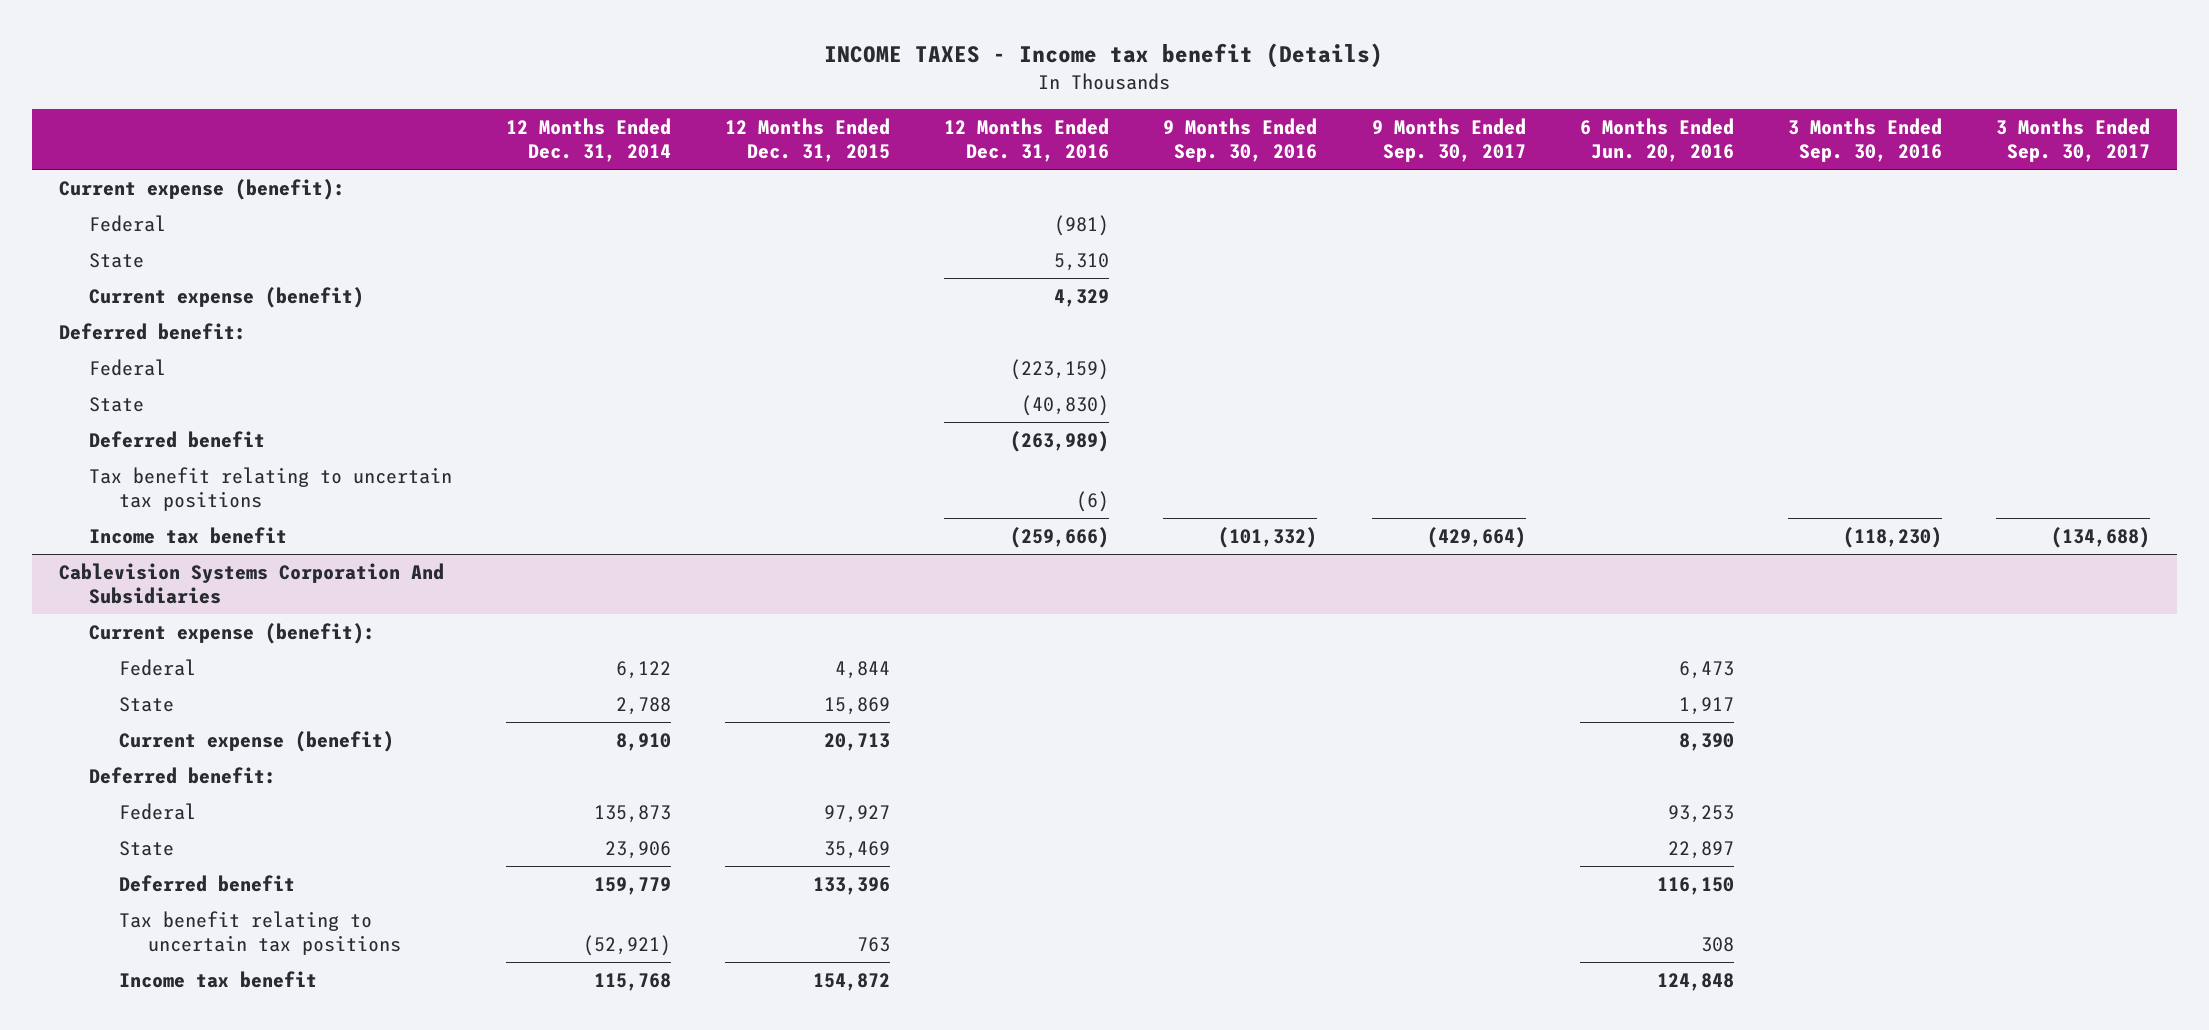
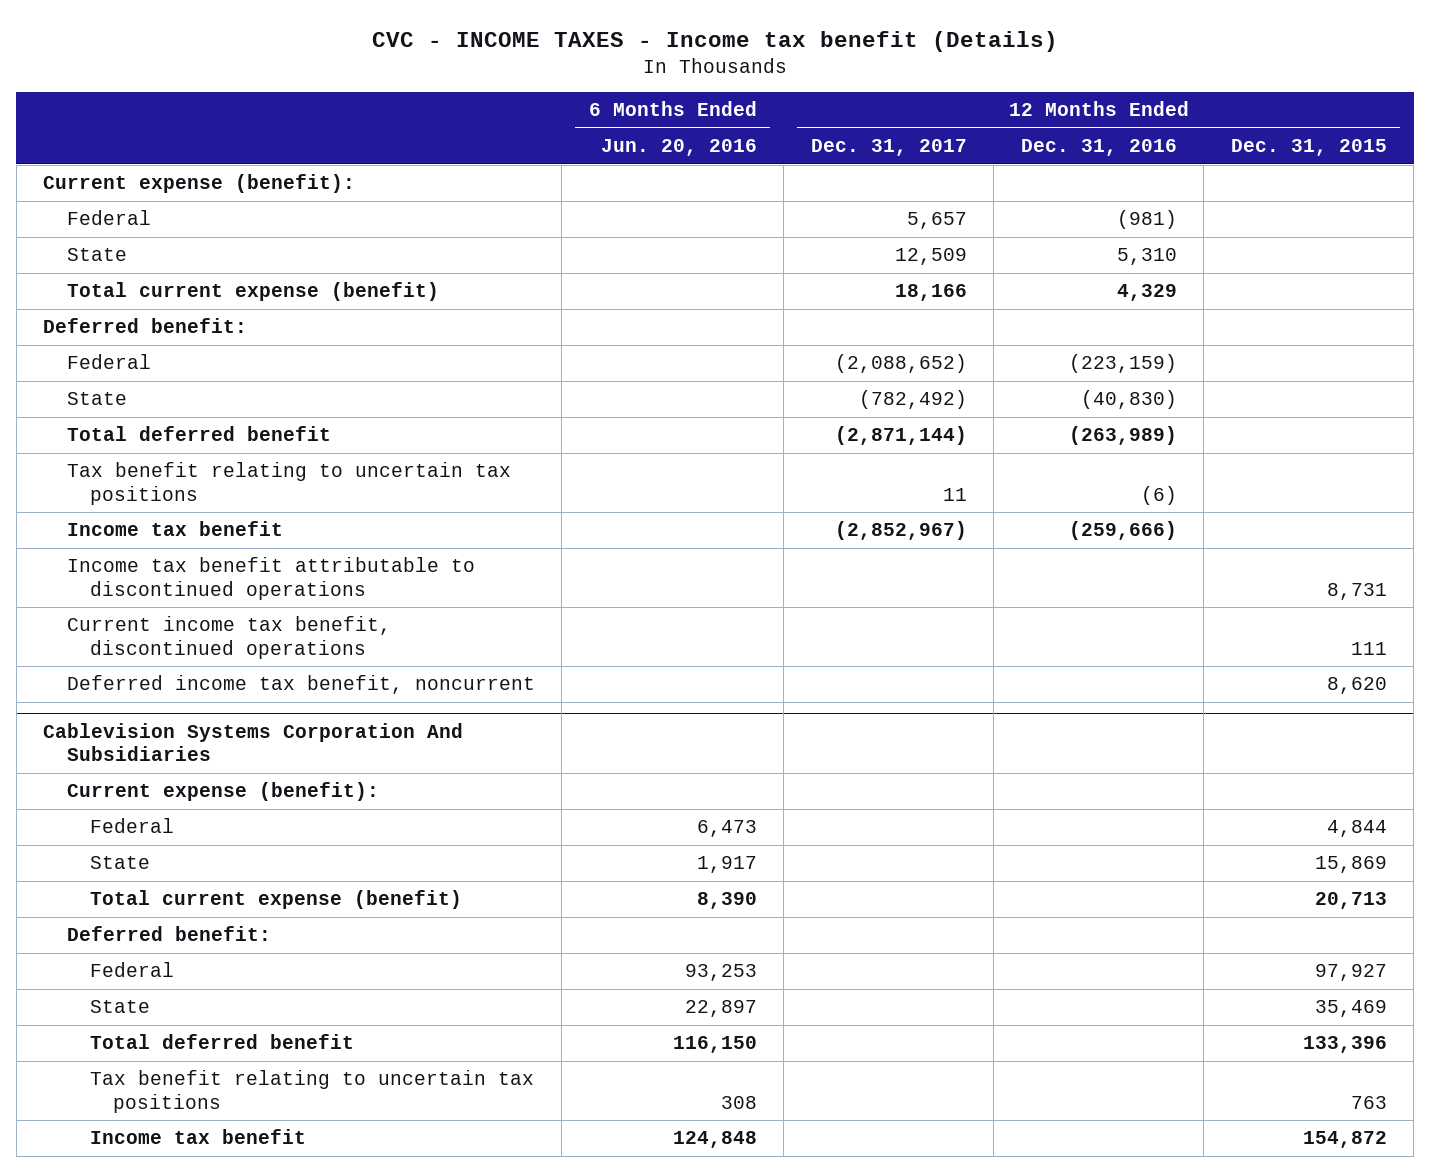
[824,43,1384,69] INCOME TAXES - Income tax benefit (Details) -> [372,30,1059,52] CVC - INCOME TAXES - Income tax benefit (Details)
[505,117,671,162] 12 Months Ended Dec. 31, 2014 -> none
[1163,117,1318,162] 9 Months Ended Sep. 30, 2016 -> none
[1371,117,1526,162] 9 Months Ended Sep. 30, 2017 -> none
[1787,117,1942,162] 3 Months Ended Sep. 30, 2016 -> none
[1996,117,2151,162] 3 Months Ended Sep. 30, 2017 -> none
none -> [810,139,967,157] Dec. 31, 2017
[88,287,364,309] Current expense (benefit) -> [66,282,439,302] Total current expense (benefit)
[88,431,265,449] Deferred benefit -> [66,426,331,442] Total deferred benefit
none -> [66,557,475,600] Income tax benefit attributable to discontinued operations
none -> [66,616,391,659] Current income tax benefit, discontinued operations
none -> [66,675,535,695] Deferred income tax benefit, noncurrent
[118,731,394,753] Current expense (benefit) -> [89,890,462,910] Total current expense (benefit)
[118,875,295,893] Deferred benefit -> [89,1034,354,1050] Total deferred benefit

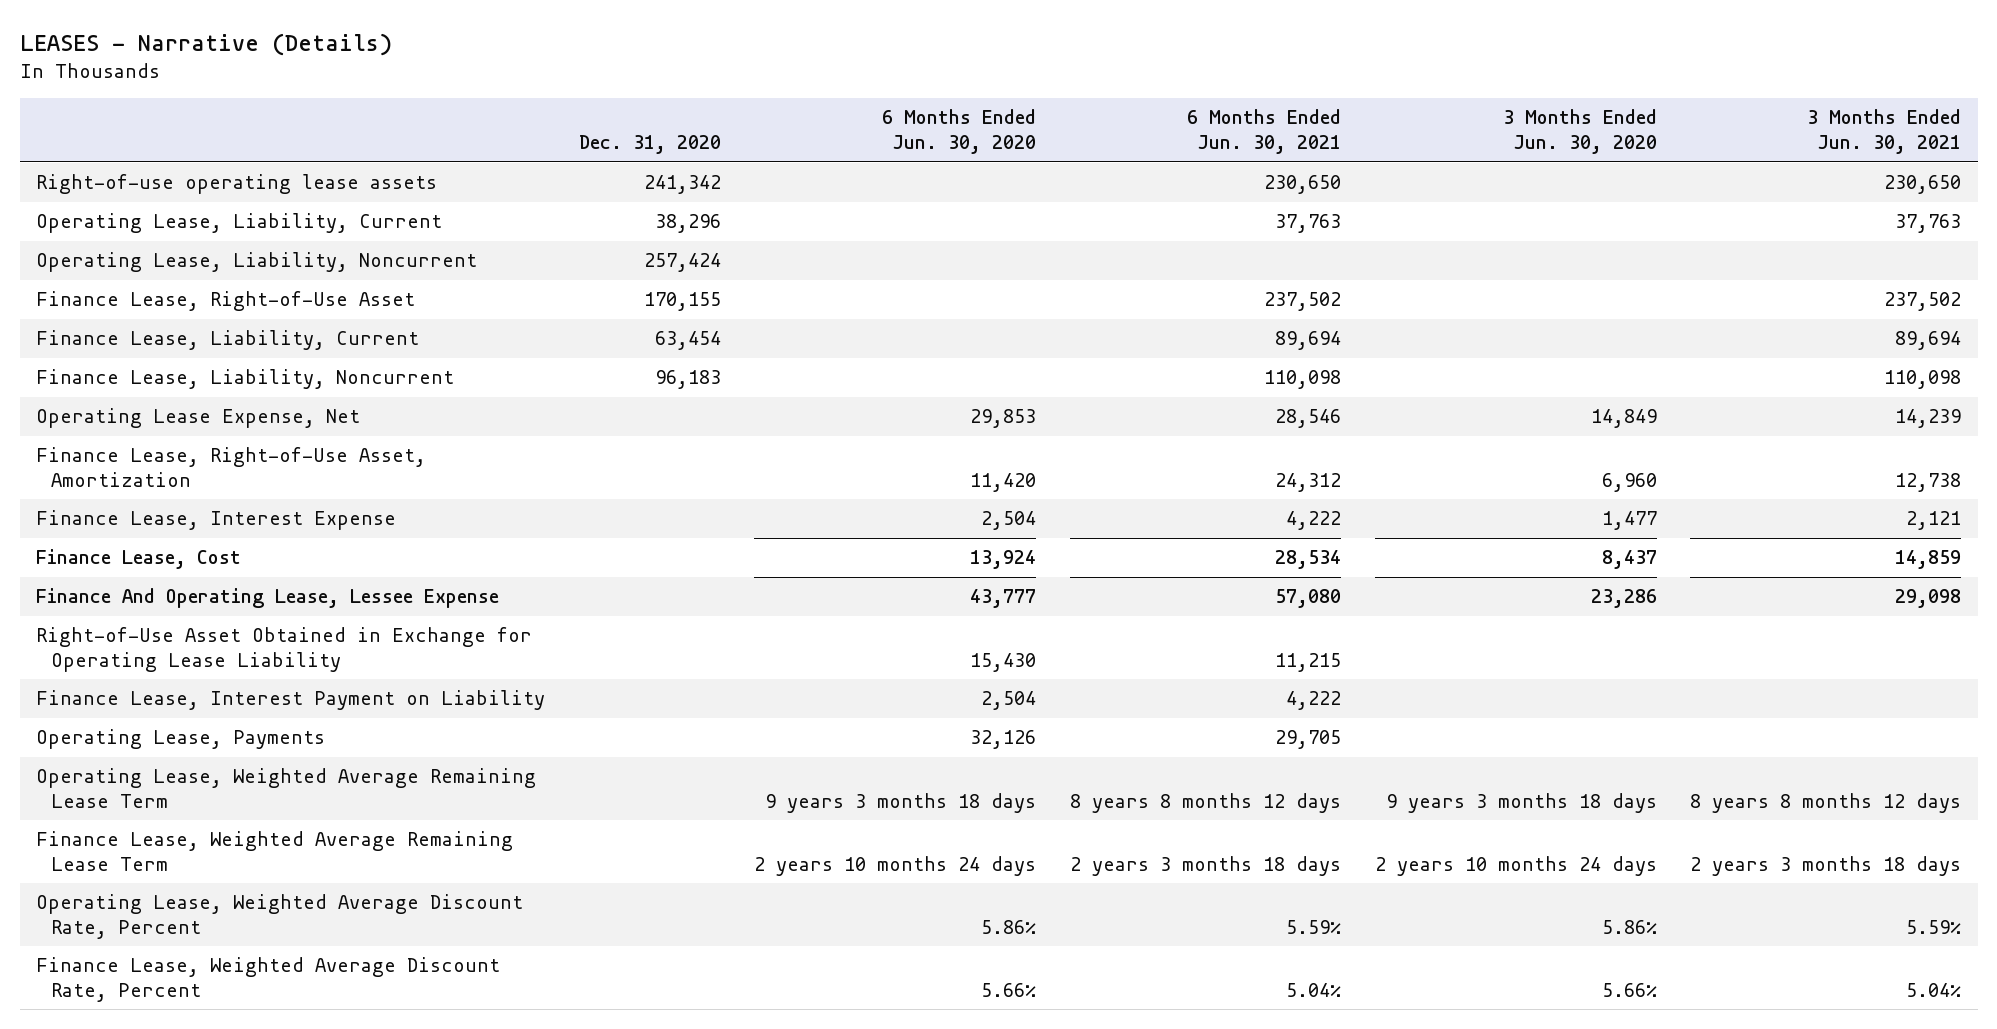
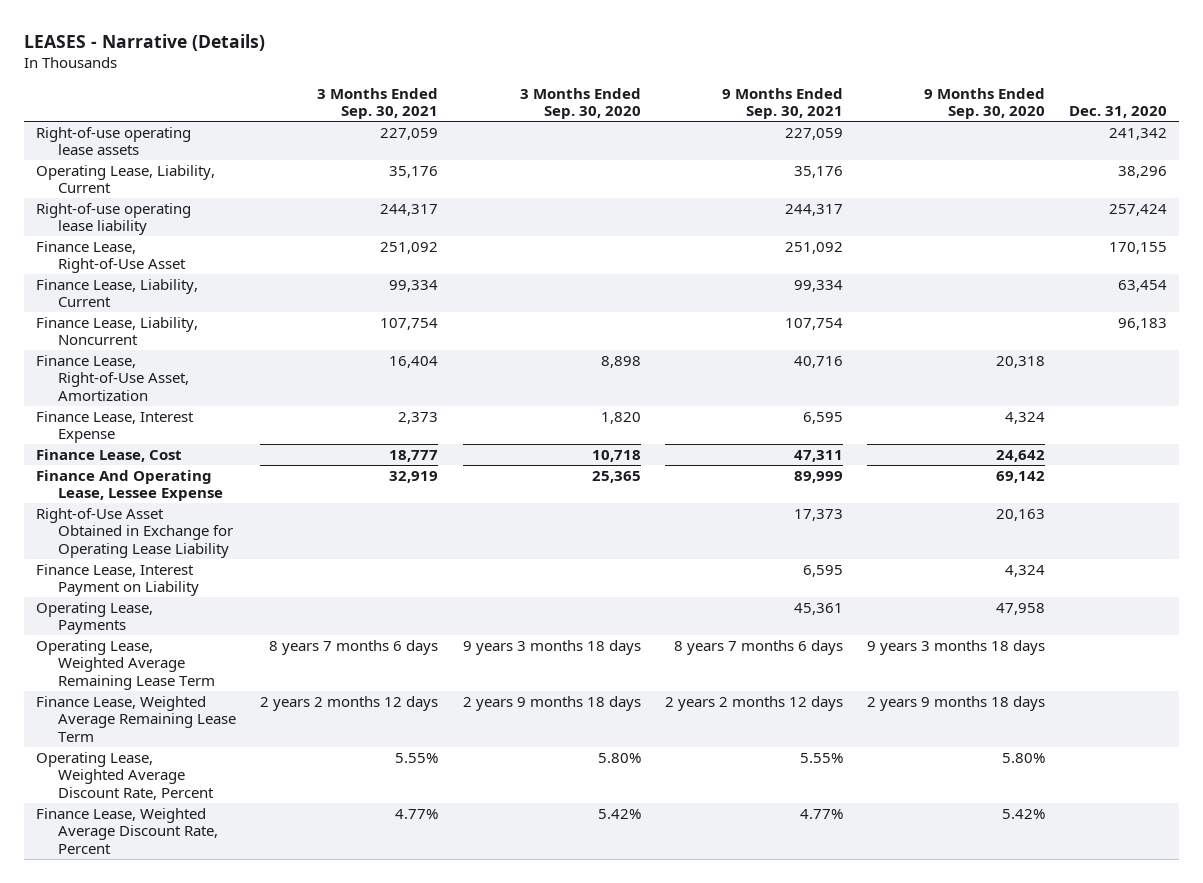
[882,109,1037,155] 6 Months Ended Jun. 30, 2020 -> none
[1186,109,1341,155] 6 Months Ended Jun. 30, 2021 -> none
[1502,109,1657,155] 3 Months Ended Jun. 30, 2020 -> none
[1807,109,1962,155] 3 Months Ended Jun. 30, 2021 -> none
none -> [317,87,439,120] 3 Months Ended Sep. 30, 2021
none -> [519,87,641,120] 3 Months Ended Sep. 30, 2020
none -> [721,87,843,120] 9 Months Ended Sep. 30, 2021
none -> [923,87,1045,120] 9 Months Ended Sep. 30, 2020
[36,252,478,273] Operating Lease, Liability, Noncurrent -> [36,202,192,236] Right-of-use operating lease liability
[36,408,361,429] Operating Lease Expense, Net -> none

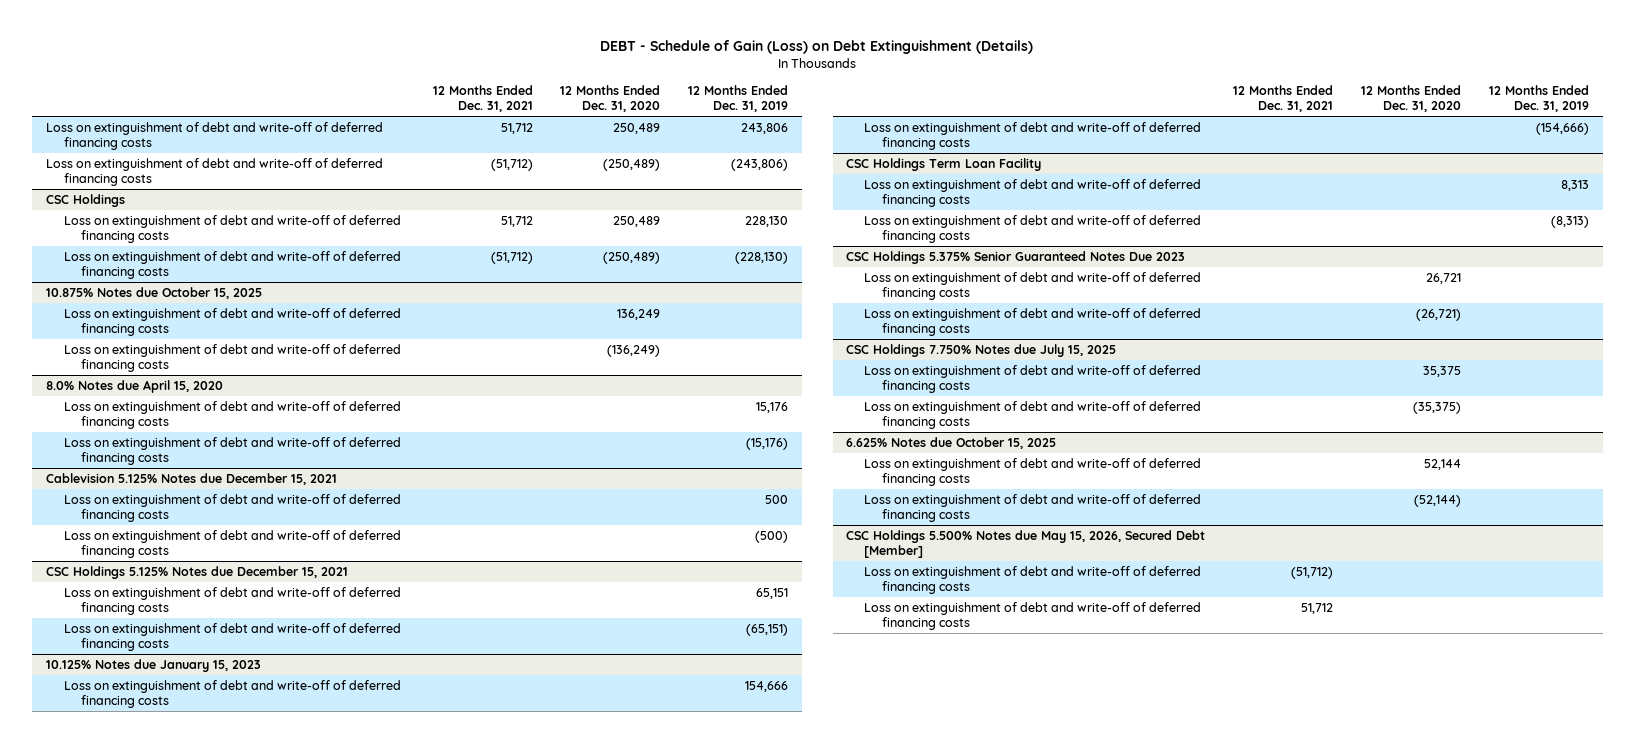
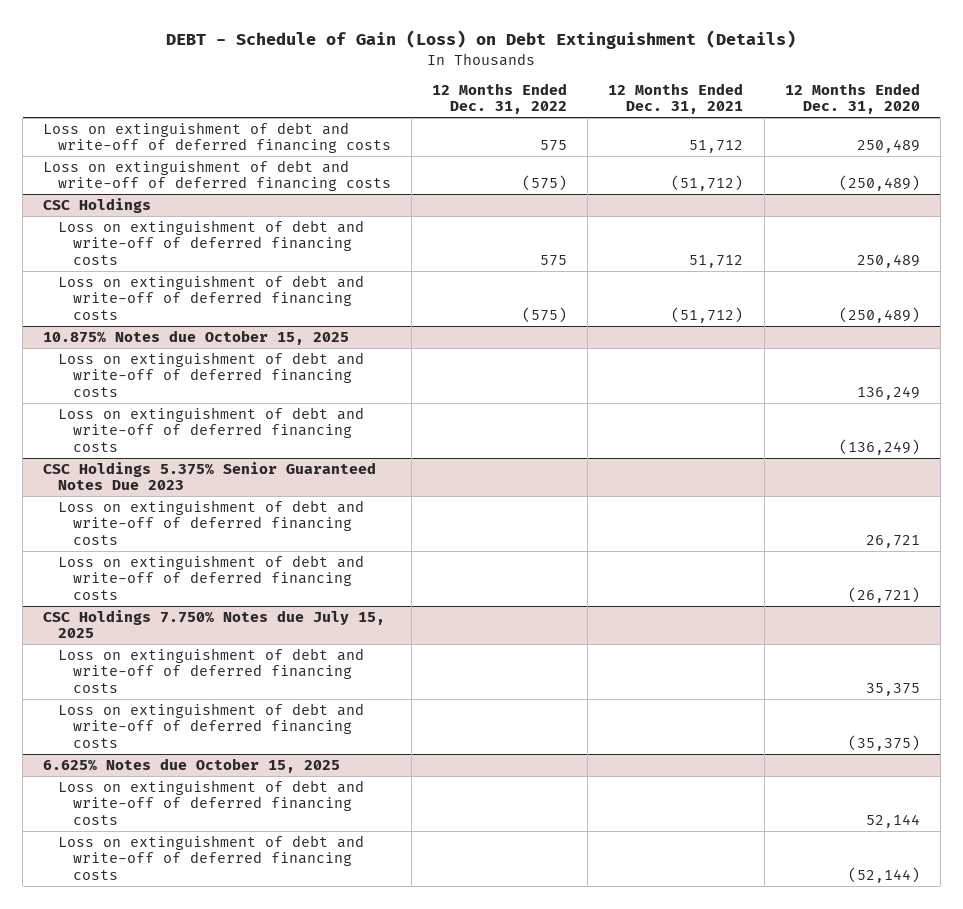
[688,84,789,113] 12 Months Ended Dec. 31, 2019 -> none
none -> [432,82,568,115] 12 Months Ended Dec. 31, 2022
[45,379,223,393] 8.0% Notes due April 15, 2020 -> none
[63,400,401,430] Loss on extinguishment of debt and write-off of deferred financing costs -> none
[63,436,401,466] Loss on extinguishment of debt and write-off of deferred financing costs -> none
[45,472,337,485] Cablevision 5.125% Notes due December 15, 2021 -> none
[63,493,401,523] Loss on extinguishment of debt and write-off of deferred financing costs -> none
[63,529,401,559] Loss on extinguishment of debt and write-off of deferred financing costs -> none
[45,565,348,579] CSC Holdings 5.125% Notes due December 15, 2021 -> none
[63,586,401,616] Loss on extinguishment of debt and write-off of deferred financing costs -> none
[63,622,401,652] Loss on extinguishment of debt and write-off of deferred financing costs -> none
[45,658,261,672] 10.125% Notes due January 15, 2023 -> none
[63,679,401,709] Loss on extinguishment of debt and write-off of deferred financing costs -> none
[864,121,1202,151] Loss on extinguishment of debt and write-off of deferred financing costs -> none
[846,157,1042,171] CSC Holdings Term Loan Facility -> none
[864,178,1202,208] Loss on extinguishment of debt and write-off of deferred financing costs -> none
[864,214,1202,244] Loss on extinguishment of debt and write-off of deferred financing costs -> none
[846,529,1206,559] CSC Holdings 5.500% Notes due May 15, 2026, Secured Debt [Member] -> none
[864,565,1202,595] Loss on extinguishment of debt and write-off of deferred financing costs -> none
[864,601,1202,631] Loss on extinguishment of debt and write-off of deferred financing costs -> none

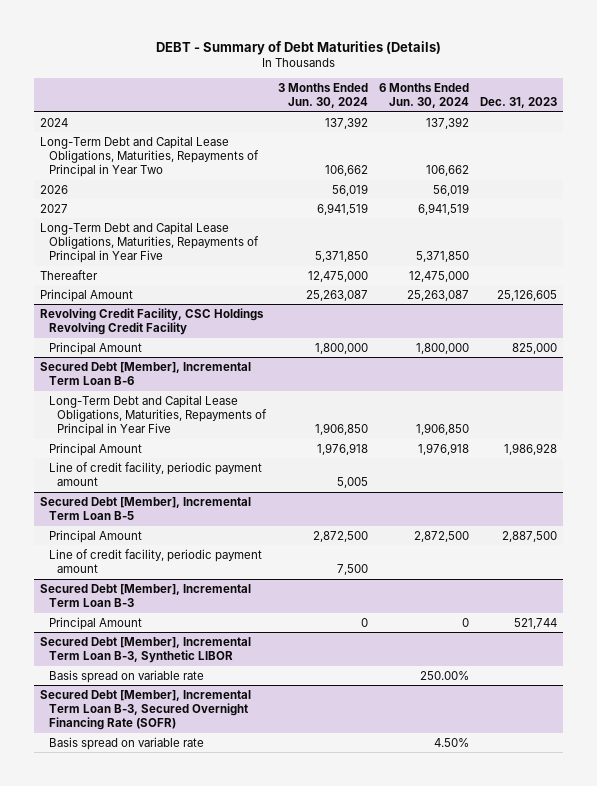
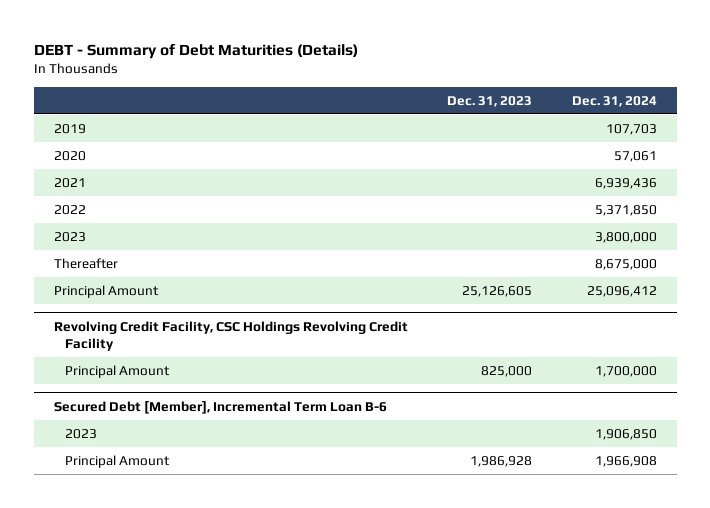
[277,83,368,109] 3 Months Ended Jun. 30, 2024 -> none
[378,83,469,109] 6 Months Ended Jun. 30, 2024 -> none
none -> [571,95,657,107] Dec. 31, 2024
[39,117,68,127] 2024 -> [53,123,86,134] 2019
[39,135,259,178] Long-Term Debt and Capital Lease Obligations, Maturities, Repayments of Principal in Year Two -> [53,150,86,161] 2020
[39,184,68,194] 2026 -> [53,177,86,188] 2021
[39,203,68,213] 2027 -> [53,204,86,215] 2022
[39,221,259,264] Long-Term Debt and Capital Lease Obligations, Maturities, Repayments of Principal in Year Five -> [53,231,86,242] 2023
[48,394,268,437] Long-Term Debt and Capital Lease Obligations, Maturities, Repayments of Principal in Year Five -> [65,428,98,439] 2023
[48,461,262,487] Line of credit facility, periodic payment amount -> none
[39,496,251,521] Secured Debt [Member], Incremental Term Loan B-5 -> none
[48,529,142,543] Principal Amount -> none
[48,548,262,574] Line of credit facility, periodic payment amount -> none
[39,583,251,608] Secured Debt [Member], Incremental Term Loan B-3 -> none
[48,616,142,630] Principal Amount -> none
[39,636,251,664] Secured Debt [Member], Incremental Term Loan B-3, Synthetic LIBOR -> none
[48,669,204,683] Basis spread on variable rate -> none
[39,689,251,731] Secured Debt [Member], Incremental Term Loan B-3, Secured Overnight Financing Rate (SOFR) -> none
[48,736,204,750] Basis spread on variable rate -> none

